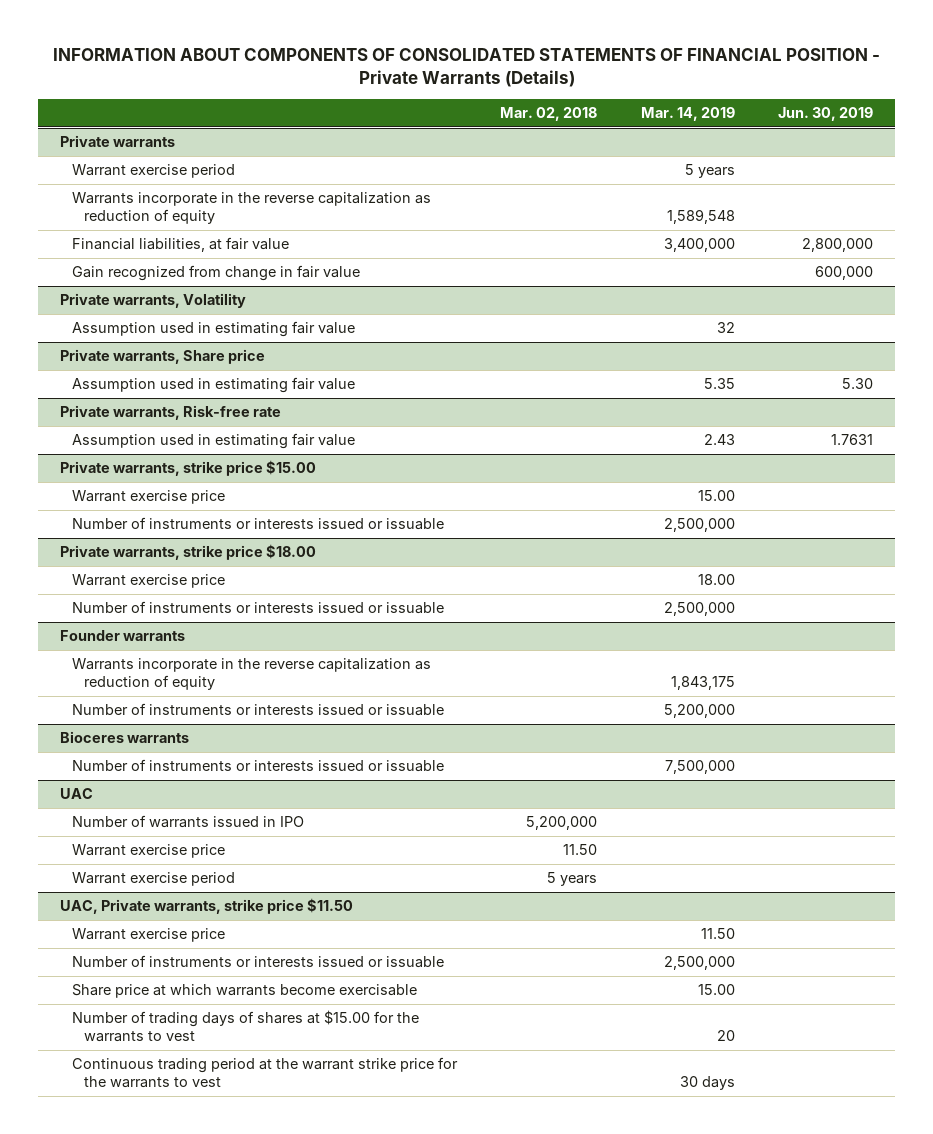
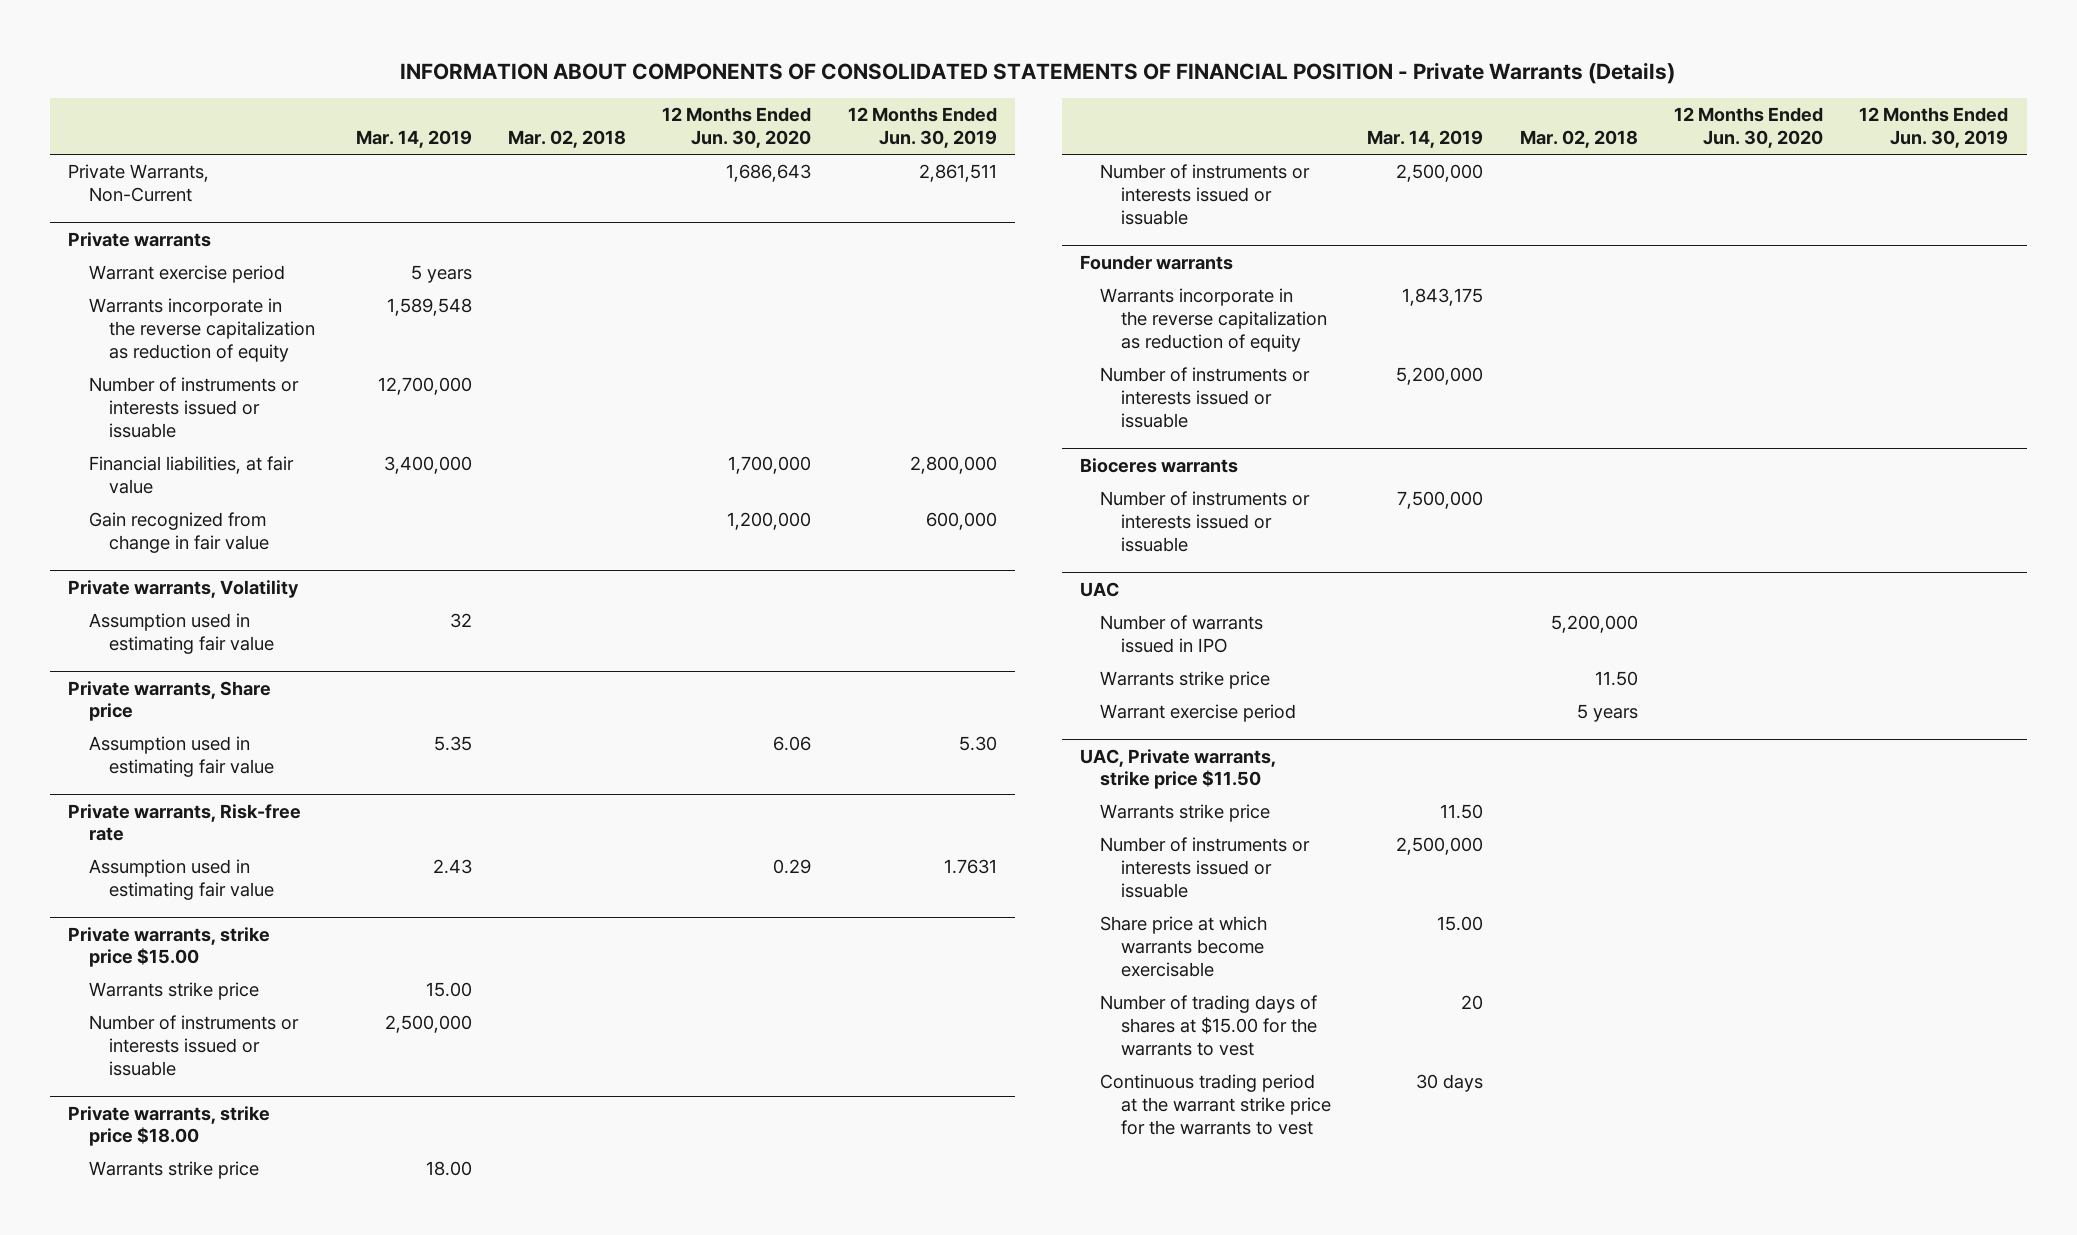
[778,107,874,122] Jun. 30, 2019 -> none
none -> [662,107,812,149] 12 Months Ended Jun. 30, 2020
none -> [847,107,997,149] 12 Months Ended Jun. 30, 2019
none -> [68,164,210,202] Private Warrants, Non-Current
none -> [88,377,299,438] Number of instruments or interests issued or issuable
[71,490,225,505] Warrant exercise price -> [88,982,259,1001] Warrants strike price
[71,574,225,589] Warrant exercise price -> [88,1161,259,1180] Warrants strike price
[71,844,225,859] Warrant exercise price -> [1100,671,1271,690] Warrants strike price
[71,928,225,943] Warrant exercise price -> [1100,804,1271,823] Warrants strike price

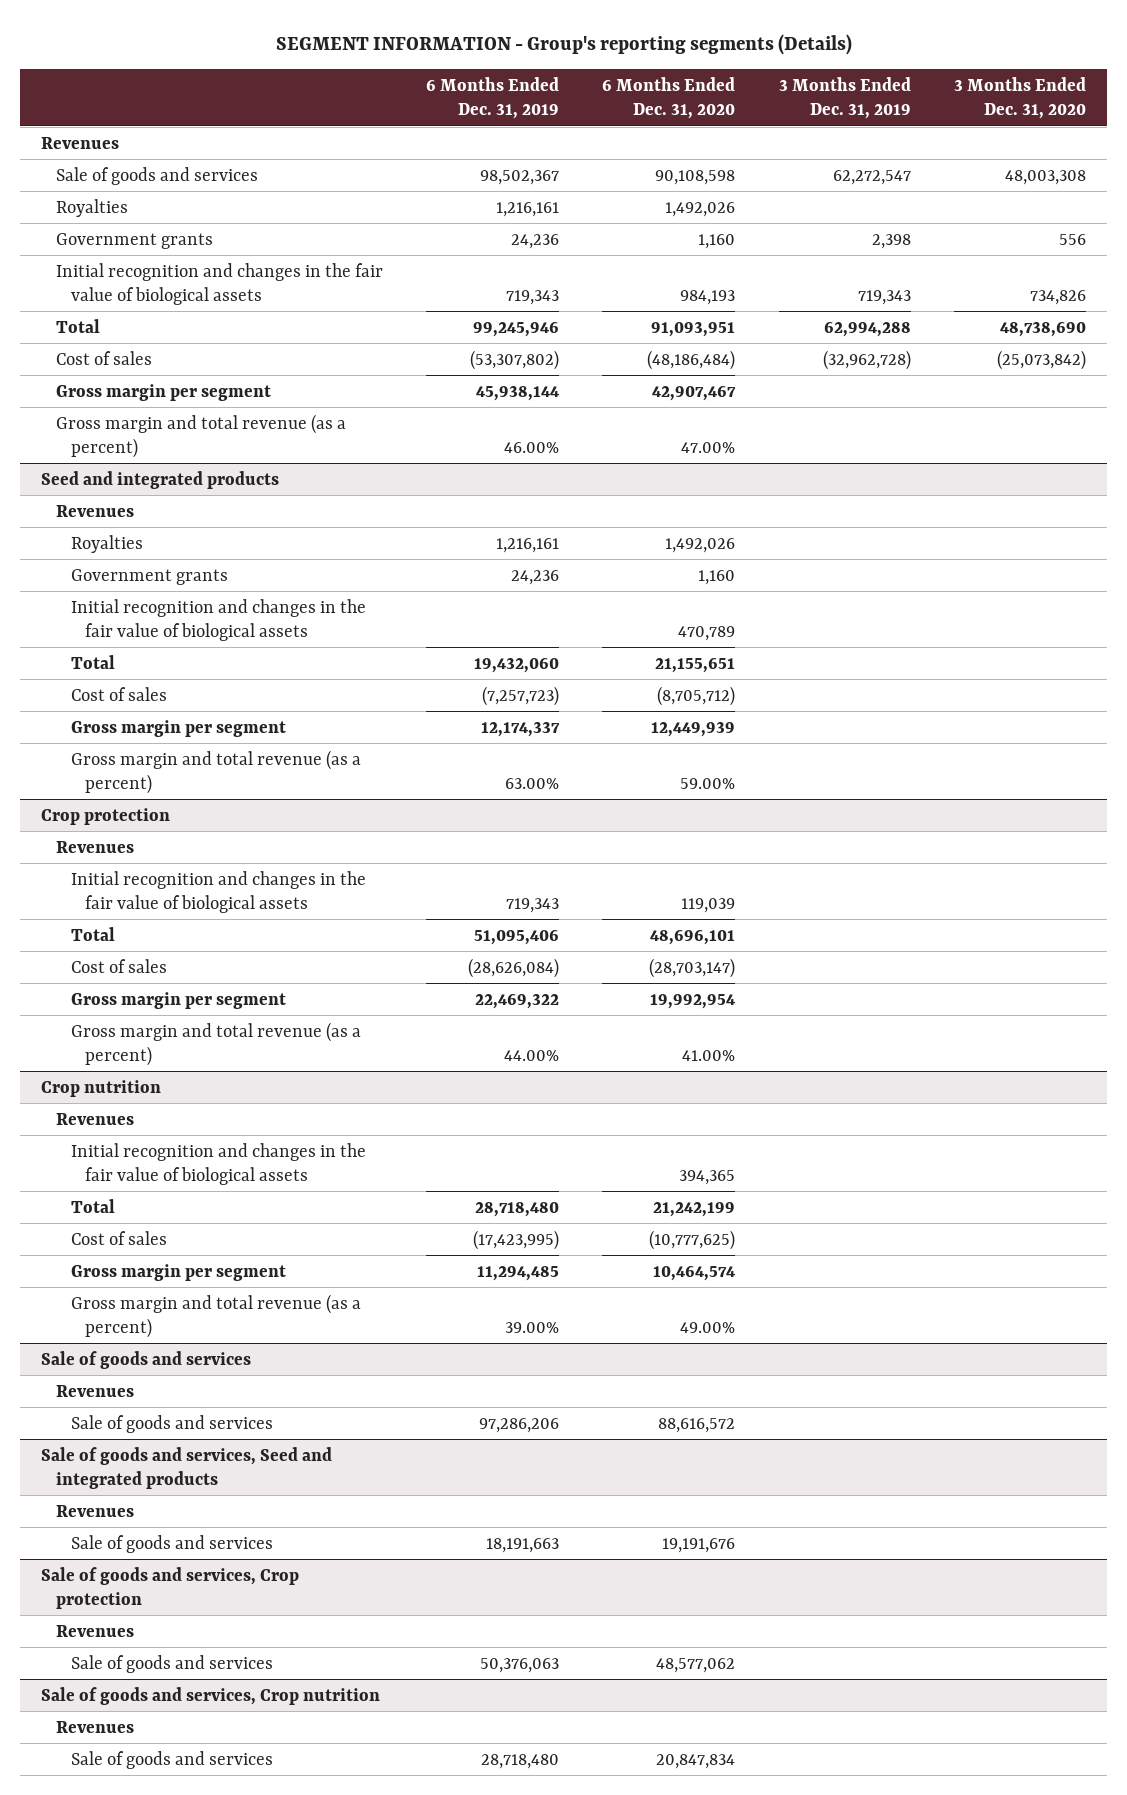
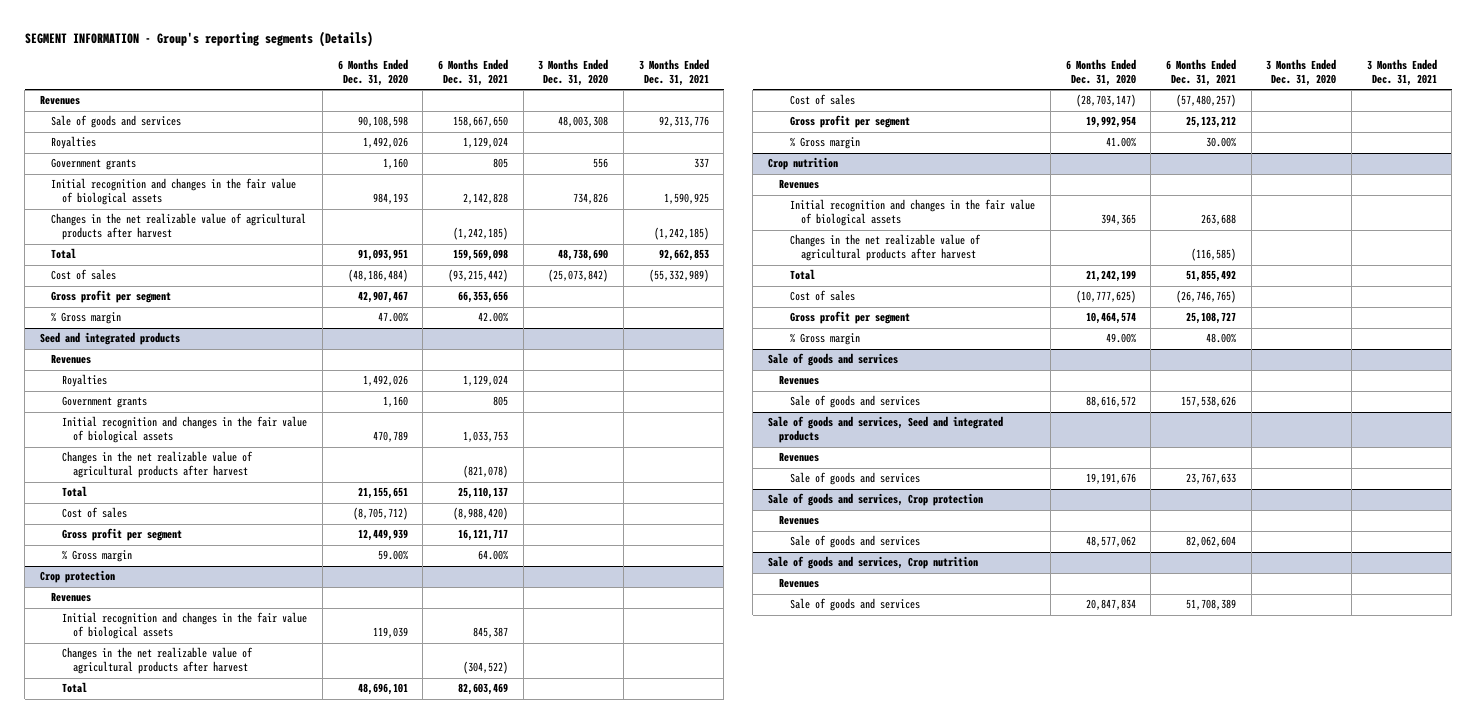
[426,76,560,119] 6 Months Ended Dec. 31, 2019 -> none
[778,76,911,119] 3 Months Ended Dec. 31, 2019 -> none
none -> [438,58,509,86] 6 Months Ended Dec. 31, 2021
none -> [638,58,709,86] 3 Months Ended Dec. 31, 2021
none -> [51,213,307,241] Changes in the net realizable value of agricultural products after harvest
[56,383,272,401] Gross margin per segment -> [51,290,172,304] Gross profit per segment
[56,413,347,458] Gross margin and total revenue (as a percent) -> [51,312,122,325] % Gross margin
none -> [62,451,254,479] Changes in the net realizable value of agricultural products after harvest
[70,719,286,737] Gross margin per segment -> [62,528,183,542] Gross profit per segment
[70,749,361,794] Gross margin and total revenue (as a percent) -> [62,550,133,563] % Gross margin
none -> [62,647,254,675] Changes in the net realizable value of agricultural products after harvest
[70,991,286,1009] Gross margin per segment -> [790,115,911,129] Gross profit per segment
[70,1021,361,1066] Gross margin and total revenue (as a percent) -> [790,137,861,150] % Gross margin
none -> [790,234,982,262] Changes in the net realizable value of agricultural products after harvest
[70,1263,286,1281] Gross margin per segment -> [790,311,911,325] Gross profit per segment
[70,1293,361,1338] Gross margin and total revenue (as a percent) -> [790,333,861,346] % Gross margin

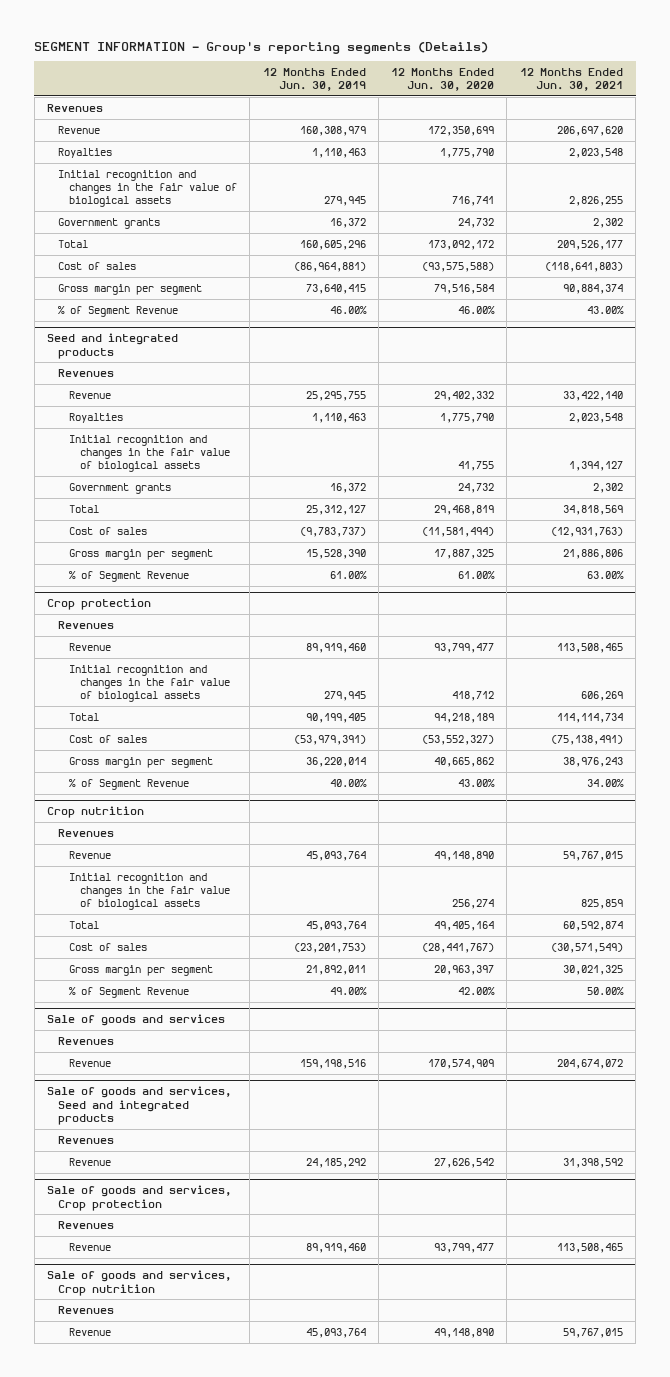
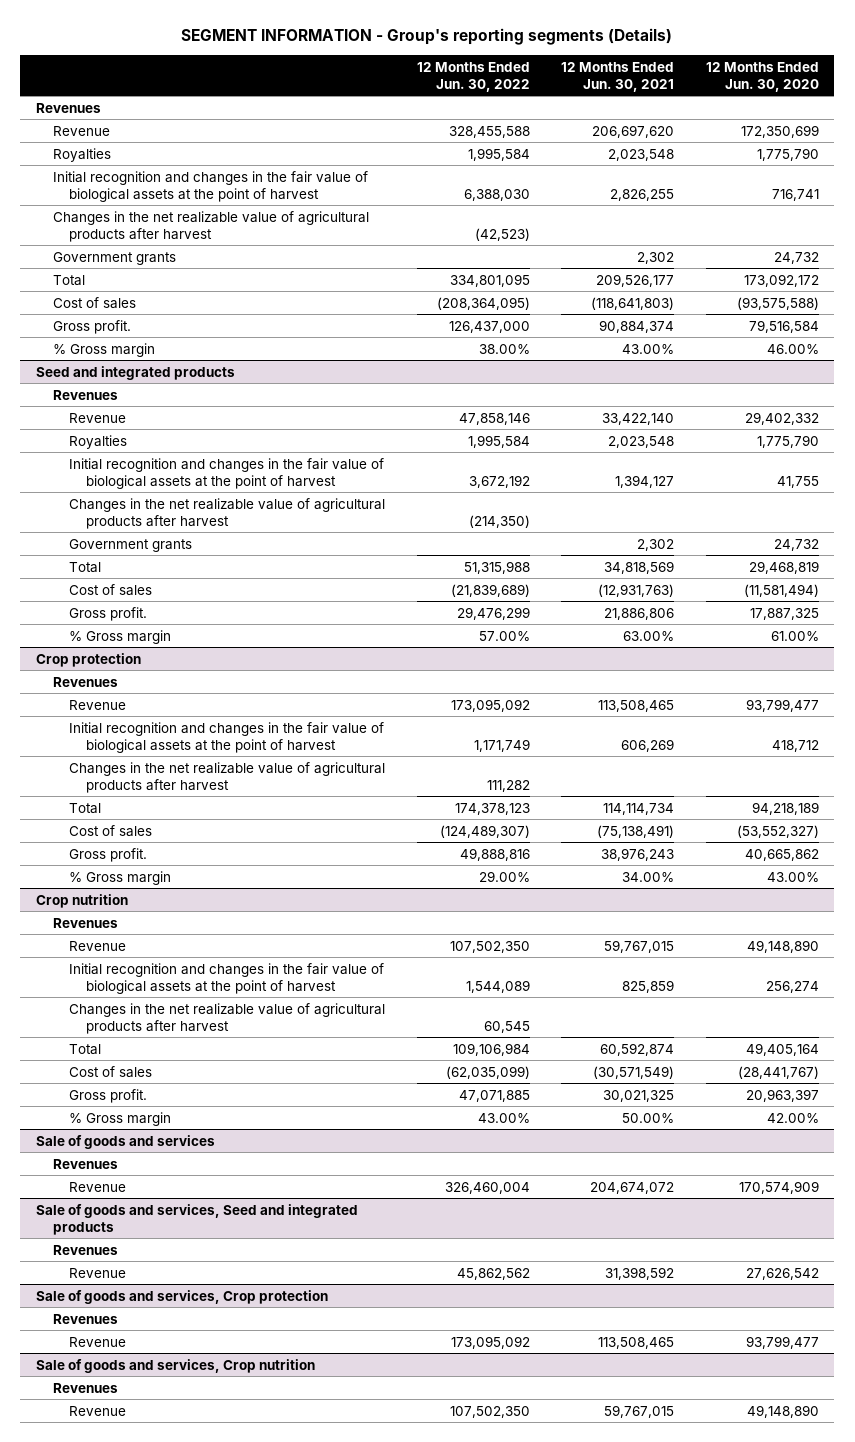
[262,68,366,92] 12 Months Ended Jun. 30, 2019 -> none
none -> [416,61,530,92] 12 Months Ended Jun. 30, 2022
[57,169,237,208] Initial recognition and changes in the fair value of biological assets -> [52,170,368,202] Initial recognition and changes in the fair value of biological assets at the point of harvest
none -> [52,210,369,242] Changes in the net realizable value of agricultural products after harvest
[57,283,202,295] Gross margin per segment -> [52,319,131,334] Gross profit.
[57,305,178,317] % of Segment Revenue -> [52,342,155,357] % Gross margin
[68,434,230,473] Initial recognition and changes in the fair value of biological assets -> [69,457,385,489] Initial recognition and changes in the fair value of biological assets at the point of harvest
none -> [69,497,386,529] Changes in the net realizable value of agricultural products after harvest
[68,548,213,560] Gross margin per segment -> [69,606,148,621] Gross profit.
[68,570,189,582] % of Segment Revenue -> [69,629,172,644] % Gross margin
[68,664,230,703] Initial recognition and changes in the fair value of biological assets -> [69,721,385,753] Initial recognition and changes in the fair value of biological assets at the point of harvest
none -> [69,761,386,793] Changes in the net realizable value of agricultural products after harvest
[68,756,213,768] Gross margin per segment -> [69,847,148,862] Gross profit.
[68,778,189,790] % of Segment Revenue -> [69,870,172,885] % Gross margin
[68,872,230,911] Initial recognition and changes in the fair value of biological assets -> [69,962,385,994] Initial recognition and changes in the fair value of biological assets at the point of harvest
none -> [69,1002,386,1034] Changes in the net realizable value of agricultural products after harvest
[68,964,213,976] Gross margin per segment -> [69,1088,148,1103] Gross profit.
[68,986,189,998] % of Segment Revenue -> [69,1111,172,1126] % Gross margin

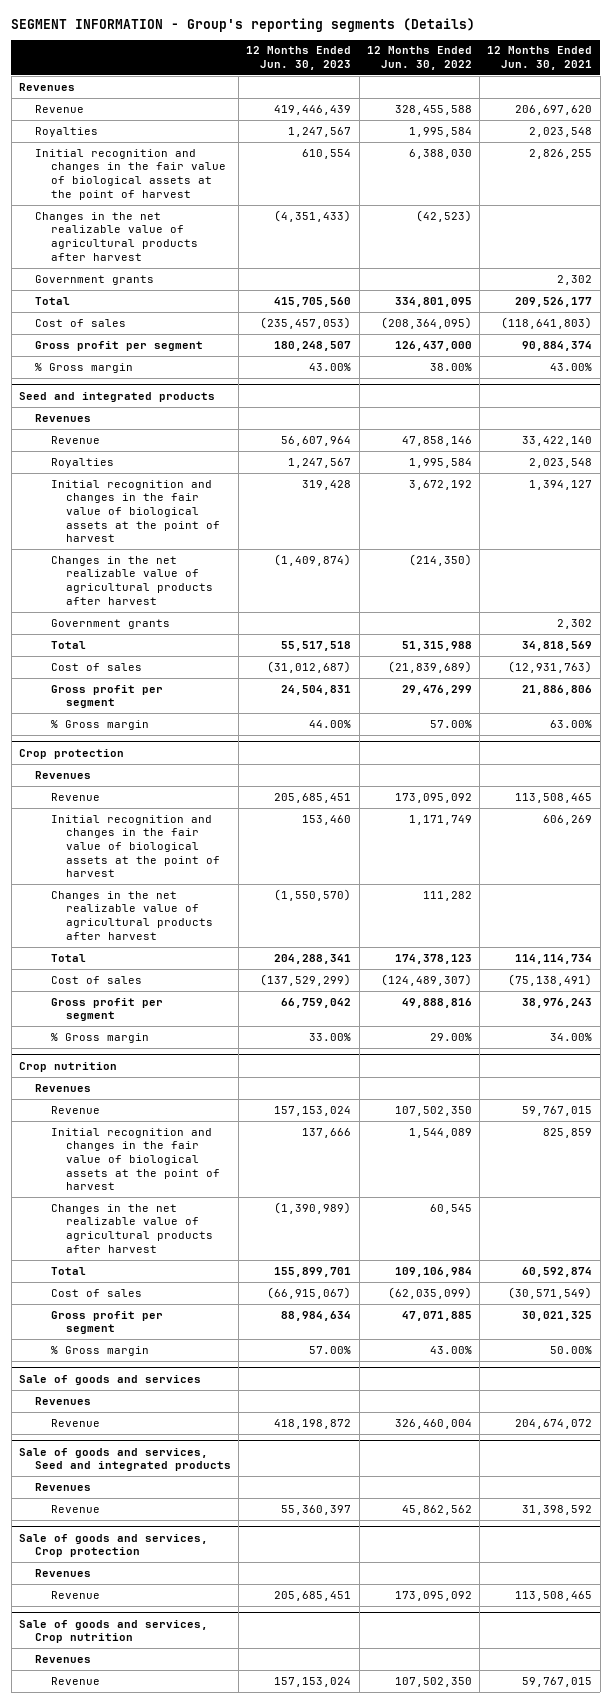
[705,61,819,92] 12 Months Ended Jun. 30, 2020 -> none
none -> [246,46,352,71] 12 Months Ended Jun. 30, 2023
[52,319,131,334] Gross profit. -> [34,340,203,351] Gross profit per segment
[69,606,148,621] Gross profit. -> [50,684,163,709] Gross profit per segment
[69,847,148,862] Gross profit. -> [50,997,163,1022] Gross profit per segment
[69,1088,148,1103] Gross profit. -> [50,1310,163,1335] Gross profit per segment

